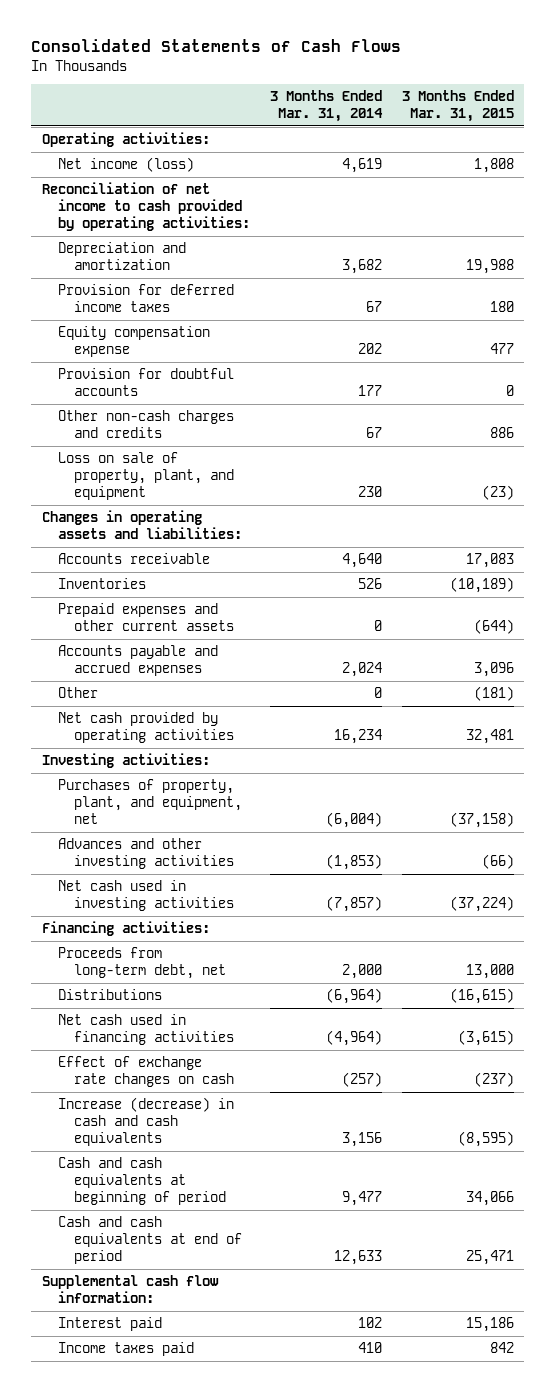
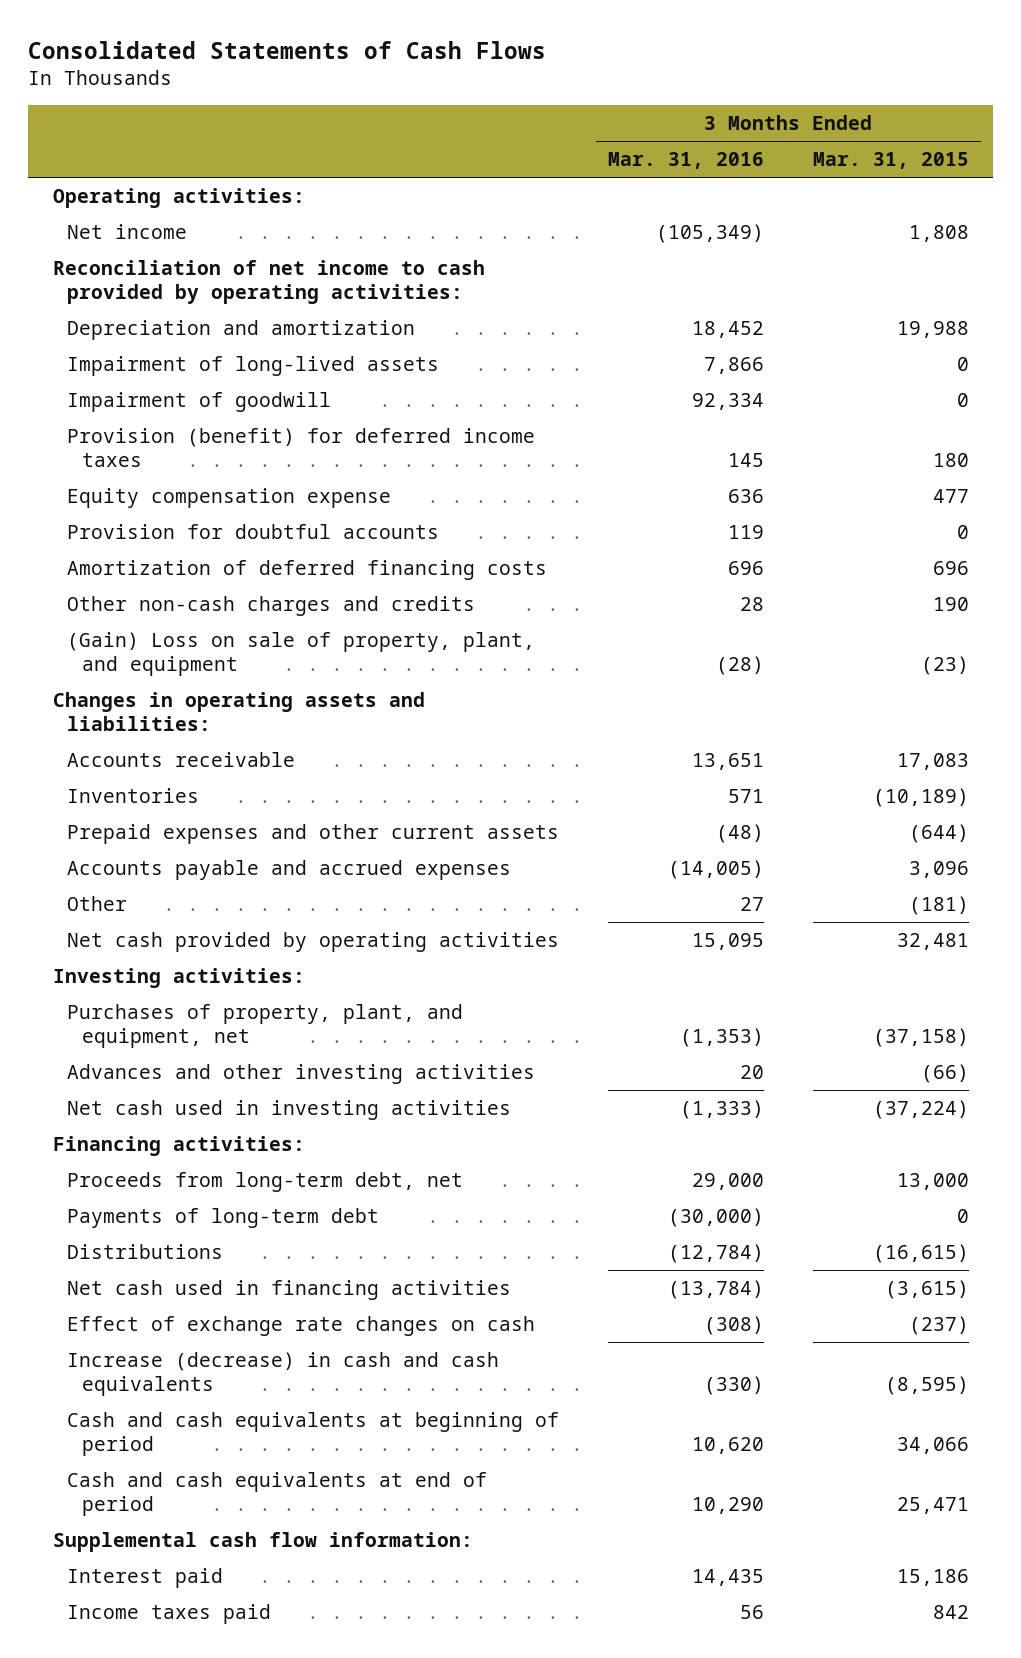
[270,90,384,122] 3 Months Ended Mar. 31, 2014 -> none
none -> [607,152,764,170] Mar. 31, 2016
[57,157,194,173] Net income (loss) -> [67,224,188,240] Net income
none -> [67,356,440,377] Impairment of long-lived assets
none -> [67,392,332,413] Impairment of goodwill
[57,284,234,313] Provision for deferred income taxes -> [67,428,536,467] Provision (benefit) for deferred income taxes
none -> [67,560,548,581] Amortization of deferred financing costs
[490,427,515,439] 886 -> [932,597,969,612] 190
[57,452,235,500] Loss on sale of property, plant, and equipment -> [67,632,536,676] (Gain) Loss on sale of property, plant, and equipment
none -> [67,1208,380,1229] Payments of long-term debt

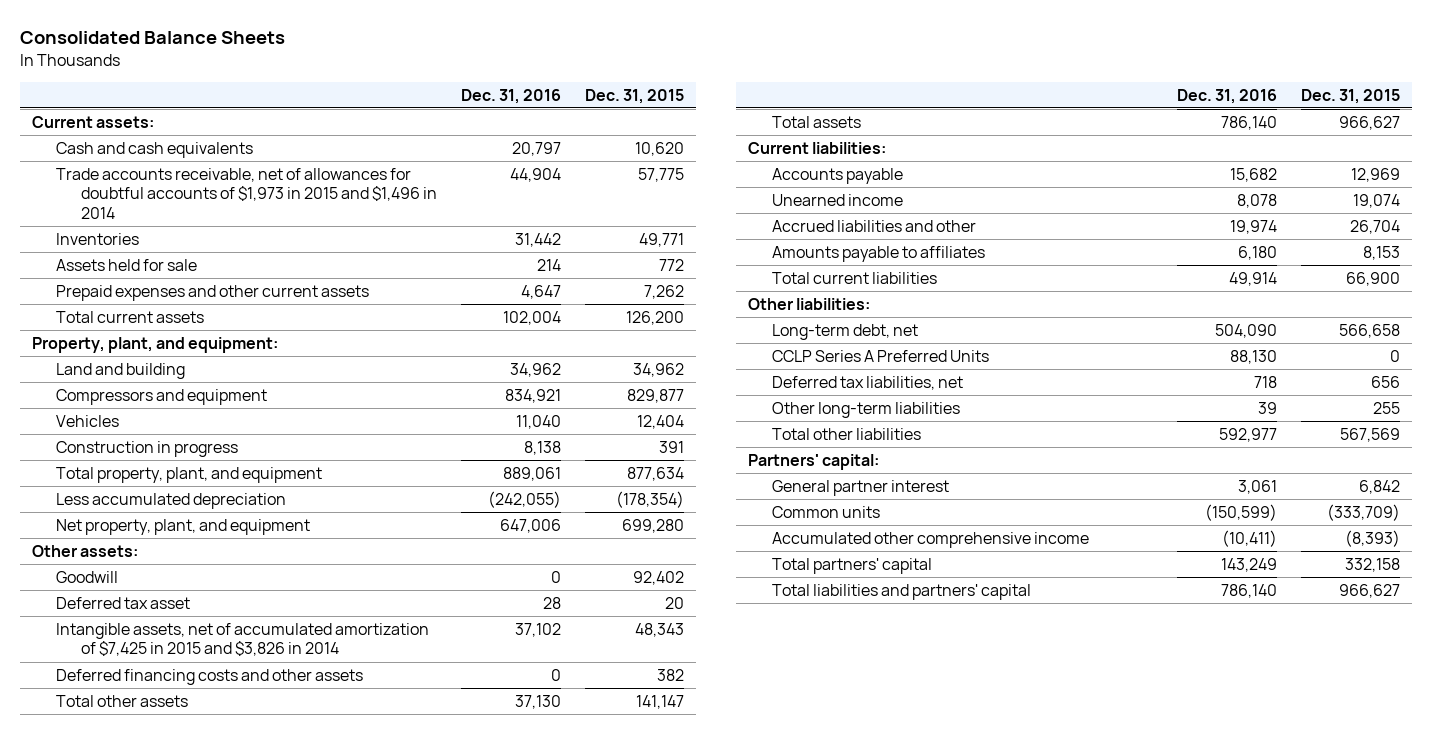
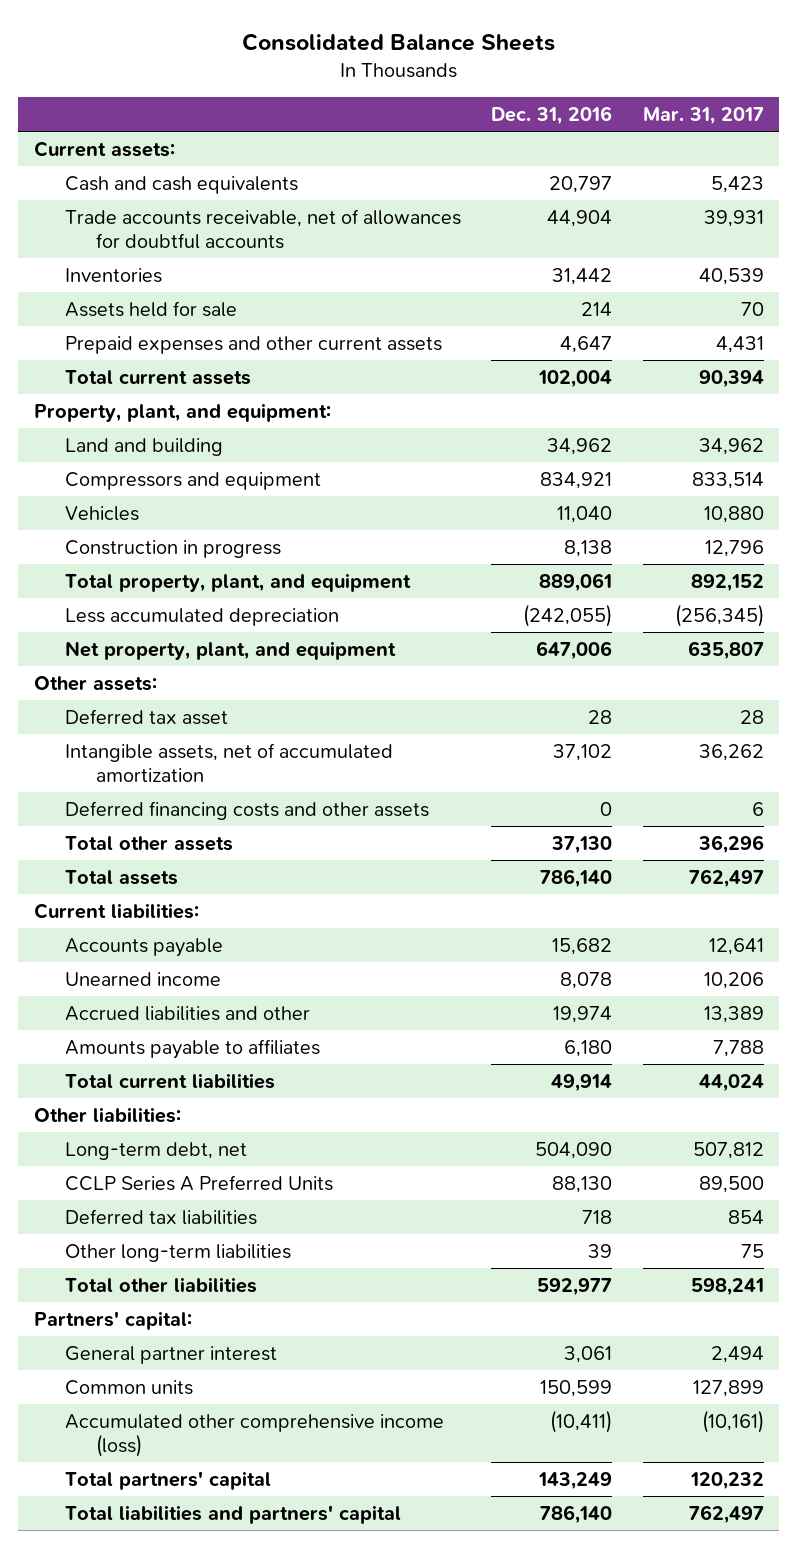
[584,88,684,104] Dec. 31, 2015 -> none
none -> [642,107,764,126] Mar. 31, 2017
[56,167,437,219] Trade accounts receivable, net of allowances for doubtful accounts of $1,973 in 2015 and $1,496 in 2014 -> [65,208,462,249] Trade accounts receivable, net of allowances for doubtful accounts
[56,570,119,583] Goodwill -> none
[56,622,430,657] Intangible assets, net of accumulated amortization of $7,425 in 2015 and $3,826 in 2014 -> [65,742,394,782] Intangible assets, net of accumulated amortization
[772,375,964,390] Deferred tax liabilities, net -> [65,1208,258,1225] Deferred tax liabilities
[1204,503,1277,521] (150,599) -> [540,1379,613,1397] 150,599
[772,531,1090,548] Accumulated other comprehensive income -> [65,1413,445,1457] Accumulated other comprehensive income (loss)

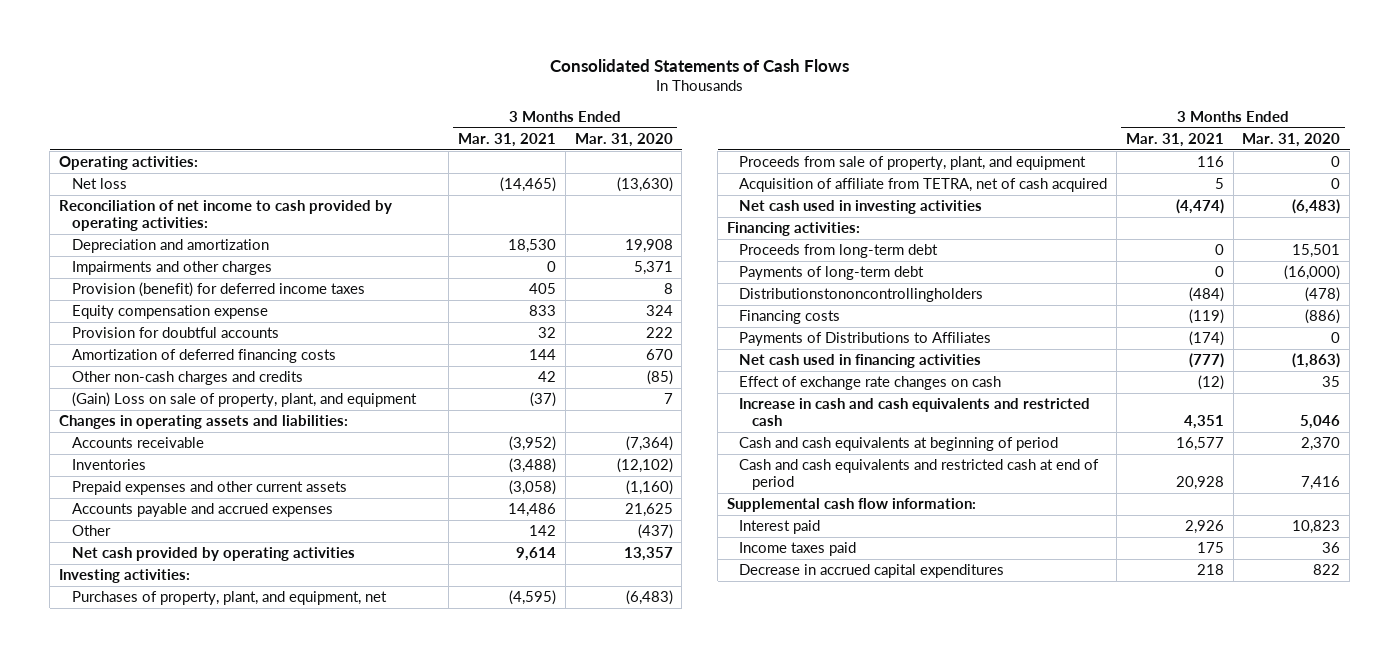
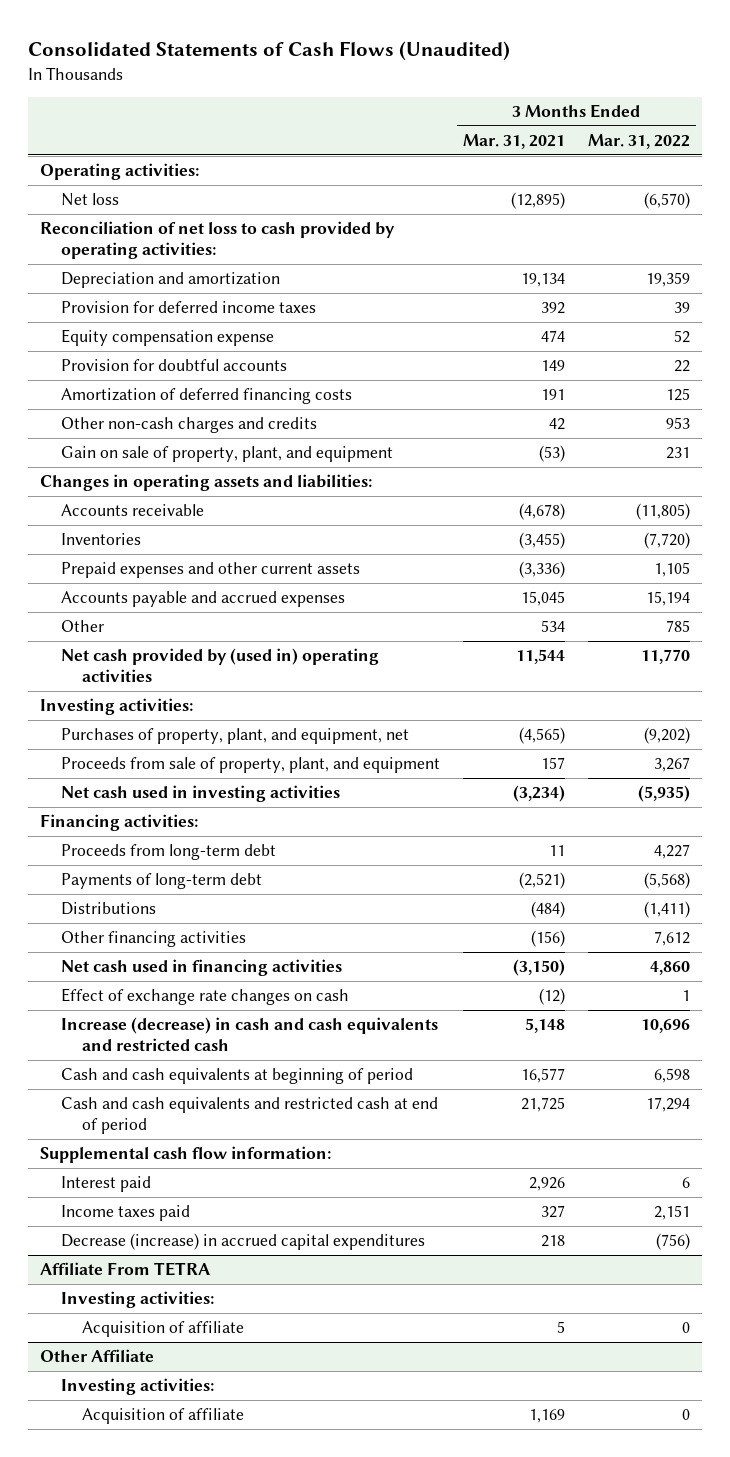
[549,58,849,72] Consolidated Statements of Cash Flows -> [28,40,511,61] Consolidated Statements of Cash Flows (Unaudited)
[574,132,673,147] Mar. 31, 2020 -> none
none -> [587,133,690,149] Mar. 31, 2022
[71,261,272,276] Impairments and other charges -> none
[500,177,557,193] (14,465) -> [510,192,565,210] (12,895)
[58,200,392,231] Reconciliation of net income to cash provided by operating activities: -> [39,221,395,260] Reconciliation of net loss to cash provided by operating activities:
[508,239,557,254] 18,530 -> [520,273,565,288] 19,134
[71,282,365,298] Provision (benefit) for deferred income taxes -> [60,301,316,314] Provision for deferred income taxes
[529,283,557,295] 405 -> [540,302,565,315] 392
[529,305,557,317] 833 -> [540,330,565,343] 474
[538,327,557,339] 32 -> [540,360,565,372] 149
[529,349,557,361] 144 -> [540,389,565,401] 191
[71,392,417,408] (Gain) Loss on sale of property, plant, and equipment -> [60,446,393,463] Gain on sale of property, plant, and equipment
[530,392,557,408] (37) -> [538,445,565,463] (53)
[509,436,557,452] (3,952) -> [518,503,565,521] (4,678)
[509,458,557,474] (3,488) -> [518,532,565,550] (3,455)
[509,480,557,496] (3,058) -> [518,561,565,579] (3,336)
[508,503,557,518] 14,486 -> [520,591,565,607] 15,045
[529,525,557,537] 142 -> [540,620,565,633] 534
[71,547,355,562] Net cash provided by operating activities -> [60,648,379,683] Net cash provided by (used in) operating activities
[516,547,557,562] 9,614 -> [515,649,565,665] 11,544
[739,178,1108,193] Acquisition of affiliate from TETRA, net of cash acquired -> none
[509,590,557,606] (4,595) -> [518,727,565,745] (4,565)
[1196,156,1224,168] 116 -> [540,757,565,770] 157
[1175,199,1224,215] (4,474) -> [512,785,565,803] (3,234)
[739,310,841,325] Financing costs -> none
[739,332,992,347] Payments of Distributions to Affiliates -> none
[1214,244,1224,256] 0 -> [548,845,565,857] 11
[1214,266,1224,278] 0 -> [518,872,565,890] (2,521)
[739,288,984,303] Distributionstononcontrollingholders -> [60,902,156,916] Distributions
none -> [60,931,246,948] Other financing activities
[1188,353,1224,369] (777) -> [512,959,565,977] (3,150)
[739,398,1091,426] Increase in cash and cash equivalents and restricted cash -> [60,1017,438,1052] Increase (decrease) in cash and cash equivalents and restricted cash
[1183,414,1224,429] 4,351 -> [524,1018,565,1034] 5,148
[1175,475,1224,490] 20,928 -> [520,1097,565,1113] 21,725
[1196,542,1224,554] 175 -> [540,1205,565,1219] 327
[739,564,1005,579] Decrease in accrued capital expenditures -> [60,1233,425,1251] Decrease (increase) in accrued capital expenditures
none -> [39,1262,210,1277] Affiliate From TETRA
none -> [60,1291,214,1309] Investing activities:
none -> [81,1321,244,1338] Acquisition of affiliate
none -> [39,1349,154,1363] Other Affiliate
none -> [60,1378,214,1396] Investing activities:
none -> [81,1408,244,1425] Acquisition of affiliate

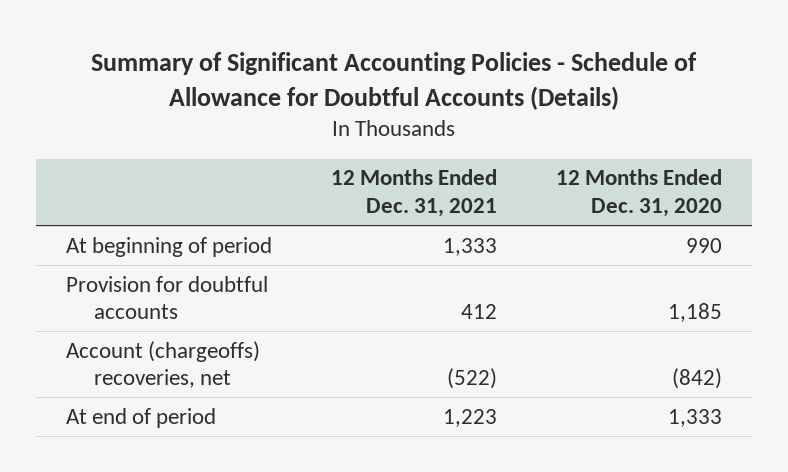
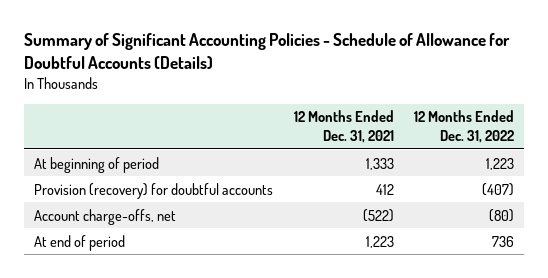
[556,169,723,218] 12 Months Ended Dec. 31, 2020 -> none
none -> [414,110,515,144] 12 Months Ended Dec. 31, 2022
[65,275,268,320] Provision for doubtful accounts -> [33,182,273,199] Provision (recovery) for doubtful accounts
[65,340,260,389] Account (chargeoffs) recoveries, net -> [33,208,176,225] Account charge-offs, net

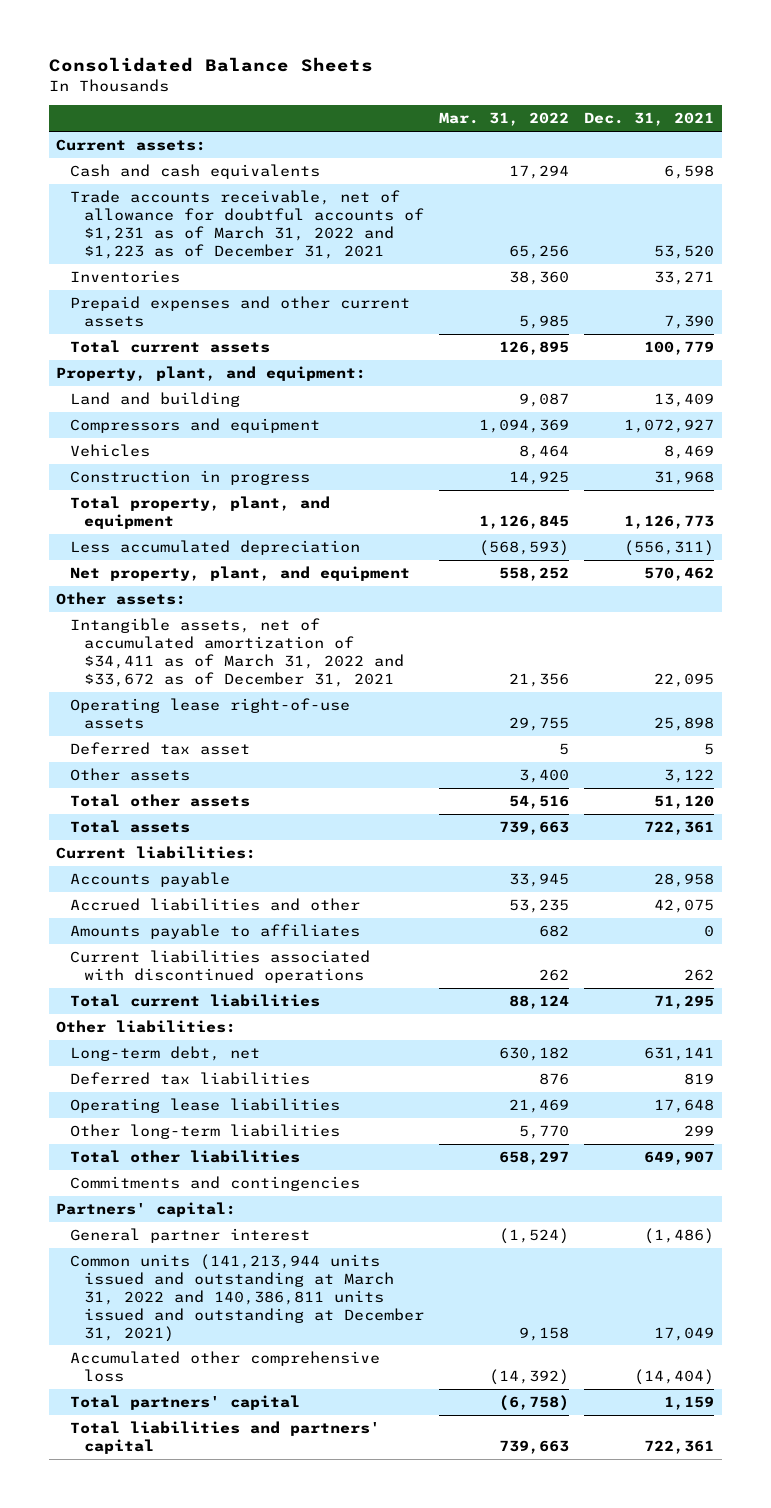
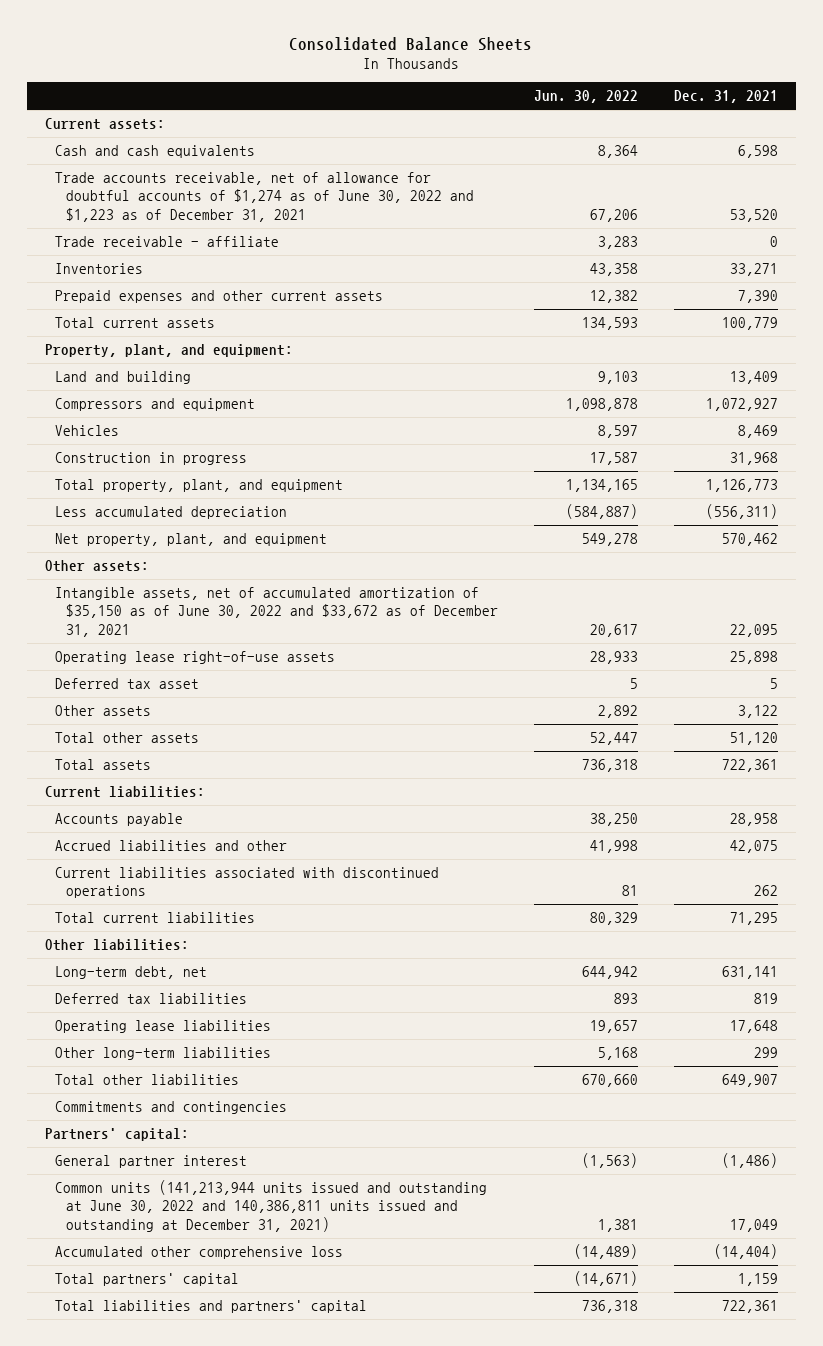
[439,112,570,127] Mar. 31, 2022 -> none
none -> [534,90,639,104] Jun. 30, 2022
[70,189,425,259] Trade accounts receivable, net of allowance for doubtful accounts of $1,231 as of March 31, 2022 and $1,223 as of December 31, 2021 -> [55,171,475,222] Trade accounts receivable, net of allowance for doubtful accounts of $1,274 as of June 30, 2022 and $1,223 as of December 31, 2021
none -> [55,235,280,247] Trade receivable - affiliate
[70,617,405,687] Intangible assets, net of accumulated amortization of $34,411 as of March 31, 2022 and $33,672 as of December 31, 2021 -> [55,586,499,637] Intangible assets, net of accumulated amortization of $35,150 as of June 30, 2022 and $33,672 as of December 31, 2021
[70,923,361,939] Amounts payable to affiliates -> none
[70,1253,425,1342] Common units (141,213,944 units issued and outstanding at March 31, 2022 and 140,386,811 units issued and outstanding at December 31, 2021) -> [55,1179,488,1232] Common units (141,213,944 units issued and outstanding at June 30, 2022 and 140,386,811 units issued and outstanding at December 31, 2021)

